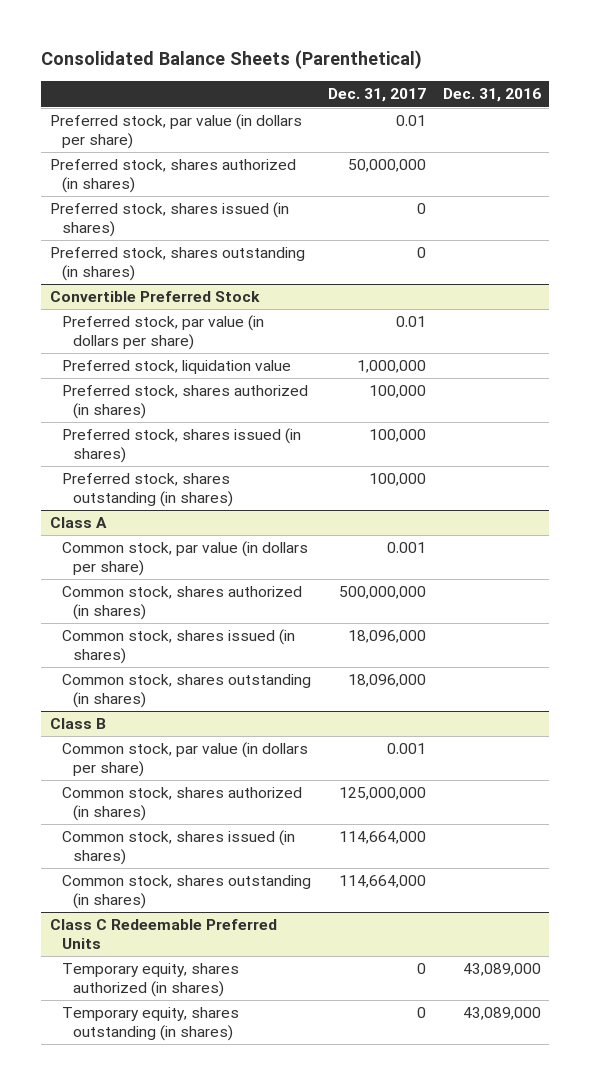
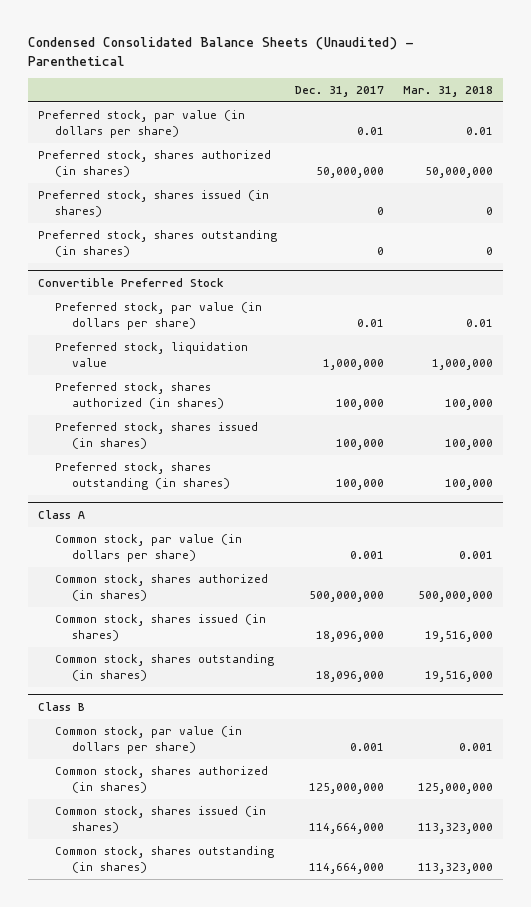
[41,50,423,70] Consolidated Balance Sheets (Parenthetical) -> [28,37,415,66] Condensed Consolidated Balance Sheets (Unaudited) - Parenthetical
[442,88,541,103] Dec. 31, 2016 -> none
none -> [403,86,494,98] Mar. 31, 2018
[49,919,277,949] Class C Redeemable Preferred Units -> none
[61,963,239,997] Temporary equity, shares authorized (in shares) -> none
[61,1007,239,1041] Temporary equity, shares outstanding (in shares) -> none

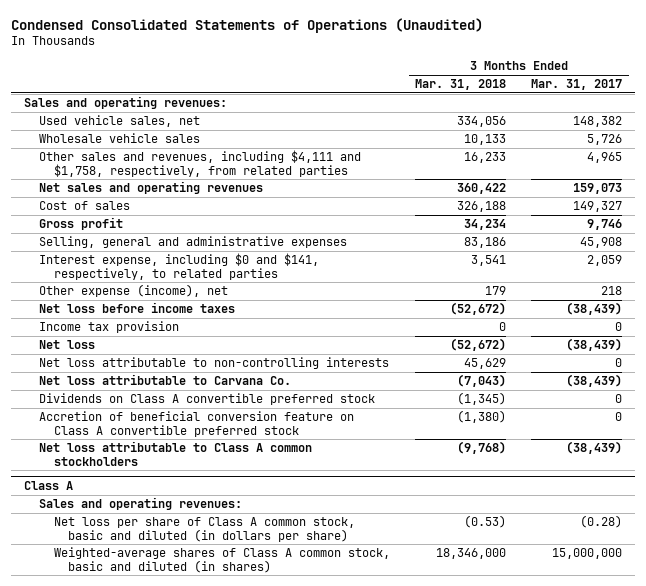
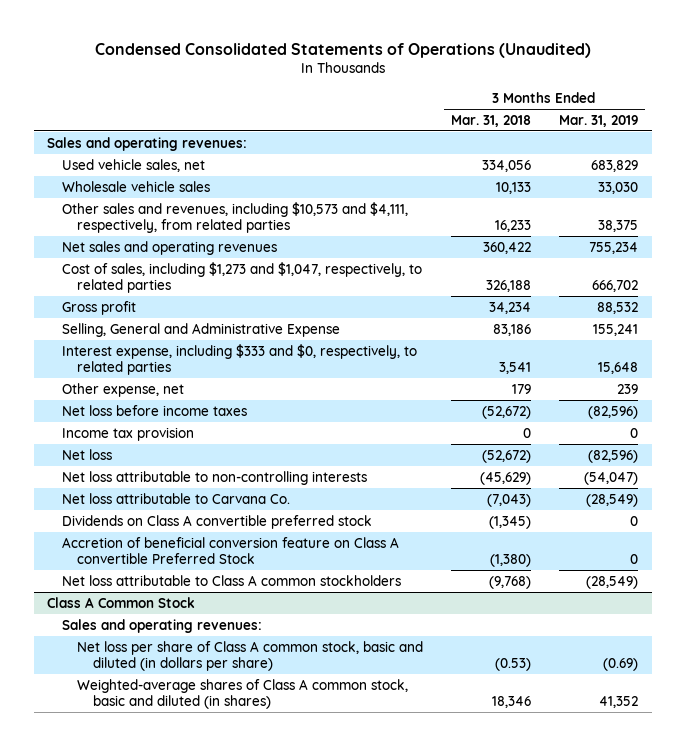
[531,79,623,91] Mar. 31, 2017 -> none
none -> [558,114,638,127] Mar. 31, 2019
[38,150,361,177] Other sales and revenues, including $4,111 and $1,758, respectively, from related parties -> [62,201,409,234] Other sales and revenues, including $10,573 and $4,111, respectively, from related parties
[38,201,130,211] Cost of sales -> [62,261,423,294] Cost of sales, including $1,273 and $1,047, respectively, to related parties
[38,236,347,249] Selling, general and administrative expenses -> [62,322,341,337] Selling, General and Administrative Expense
[38,253,319,280] Interest expense, including $0 and $141, respectively, to related parties -> [62,343,418,376] Interest expense, including $333 and $0, respectively, to related parties
[38,284,228,298] Other expense (income), net -> [62,382,185,397] Other expense, net
[463,358,506,370] 45,629 -> [480,471,532,485] (45,629)
[38,411,354,437] Accretion of beneficial conversion feature on Class A convertible preferred stock -> [62,536,400,565] Accretion of beneficial conversion feature on Class A convertible Preferred Stock
[24,481,74,491] Class A -> [47,596,196,608] Class A Common Stock
[435,548,506,560] 18,346,000 -> [492,696,532,709] 18,346

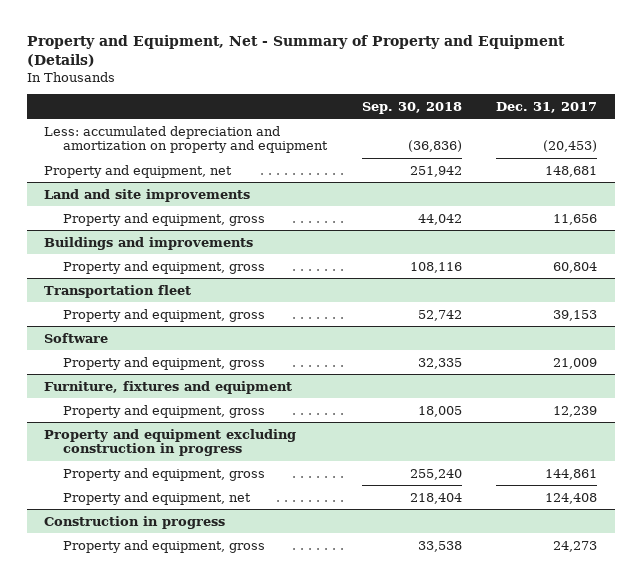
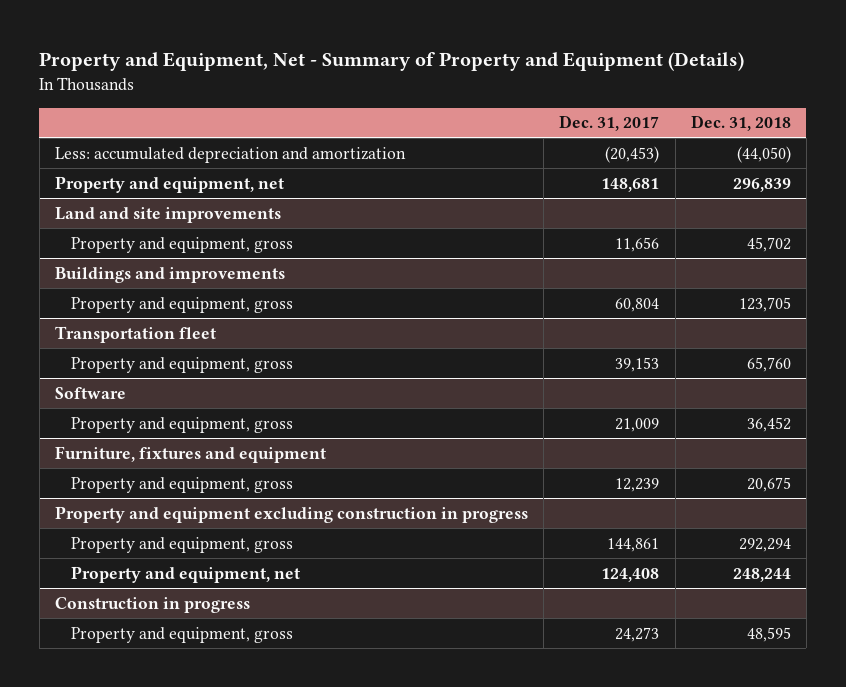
[361,101,462,114] Sep. 30, 2018 -> none
none -> [690,115,791,132] Dec. 31, 2018
[44,125,329,154] Less: accumulated depreciation and amortization on property and equipment -> [54,146,406,163] Less: accumulated depreciation and amortization

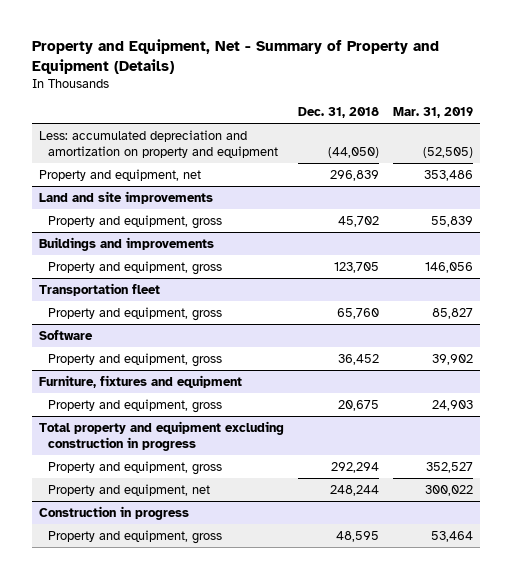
[559,115,660,132] Dec. 31, 2017 -> none
none -> [392,107,473,119] Mar. 31, 2019
[54,146,406,163] Less: accumulated depreciation and amortization -> [38,129,279,158] Less: accumulated depreciation and amortization on property and equipment
[54,505,528,523] Property and equipment excluding construction in progress -> [38,420,284,451] Total property and equipment excluding construction in progress

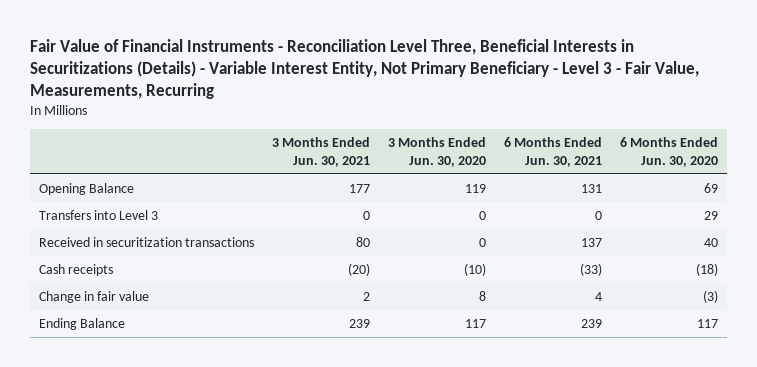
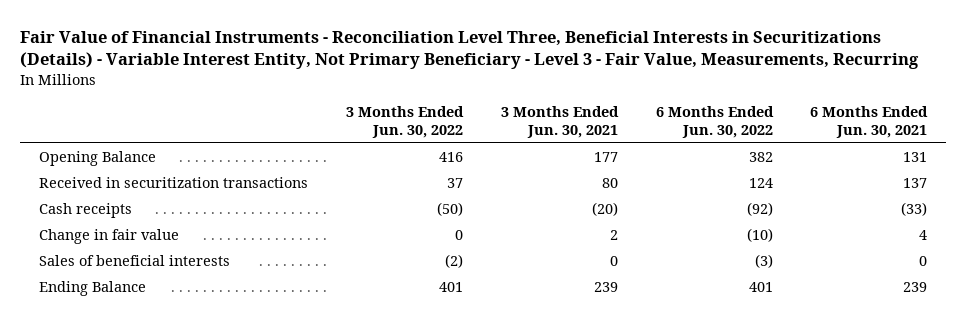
[387,137,486,167] 3 Months Ended Jun. 30, 2020 -> none
[619,137,718,167] 6 Months Ended Jun. 30, 2020 -> none
none -> [345,106,464,139] 3 Months Ended Jun. 30, 2022
none -> [655,106,774,139] 6 Months Ended Jun. 30, 2022
[38,210,158,221] Transfers into Level 3 -> none
none -> [39,255,231,267] Sales of beneficial interests

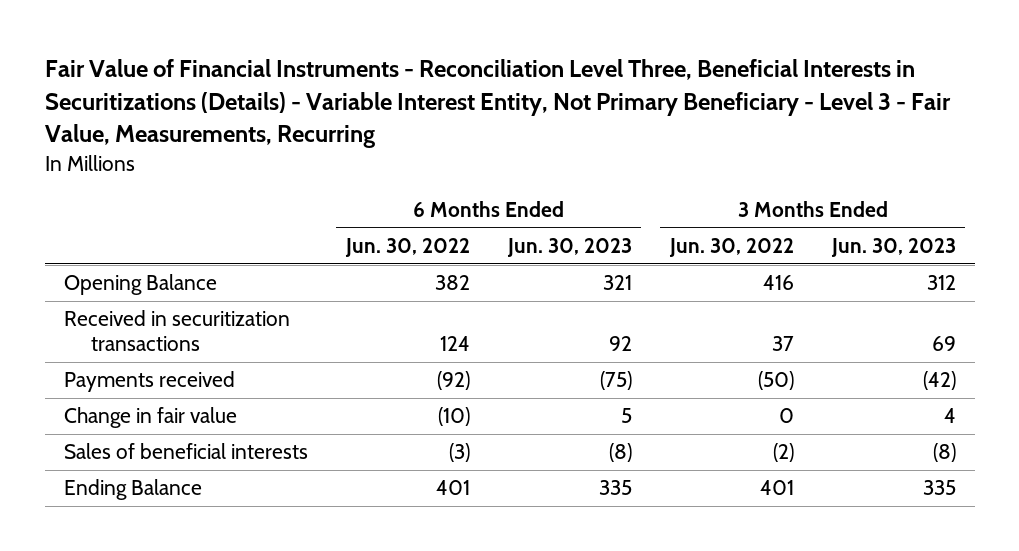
[500,106,619,139] 3 Months Ended Jun. 30, 2021 -> none
[810,106,929,139] 6 Months Ended Jun. 30, 2021 -> none
none -> [506,238,632,258] Jun. 30, 2023
none -> [830,238,956,258] Jun. 30, 2023
[39,203,133,219] Cash receipts -> [63,371,235,393] Payments received

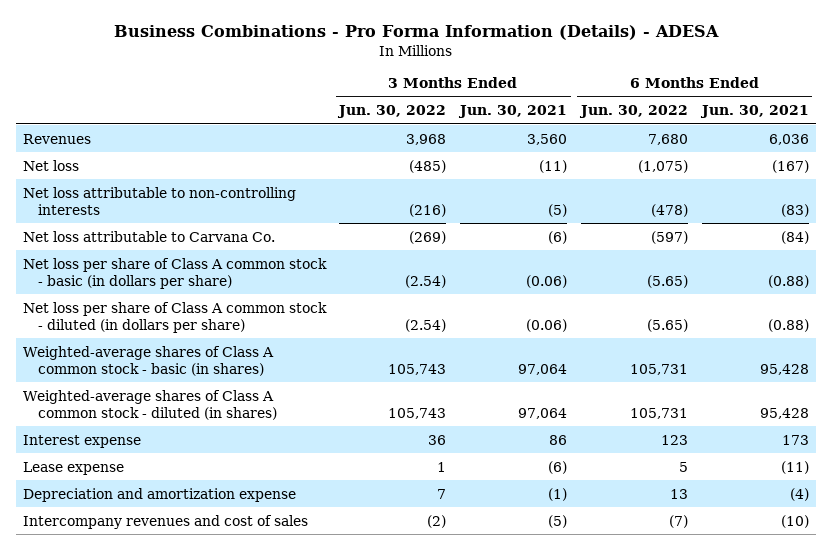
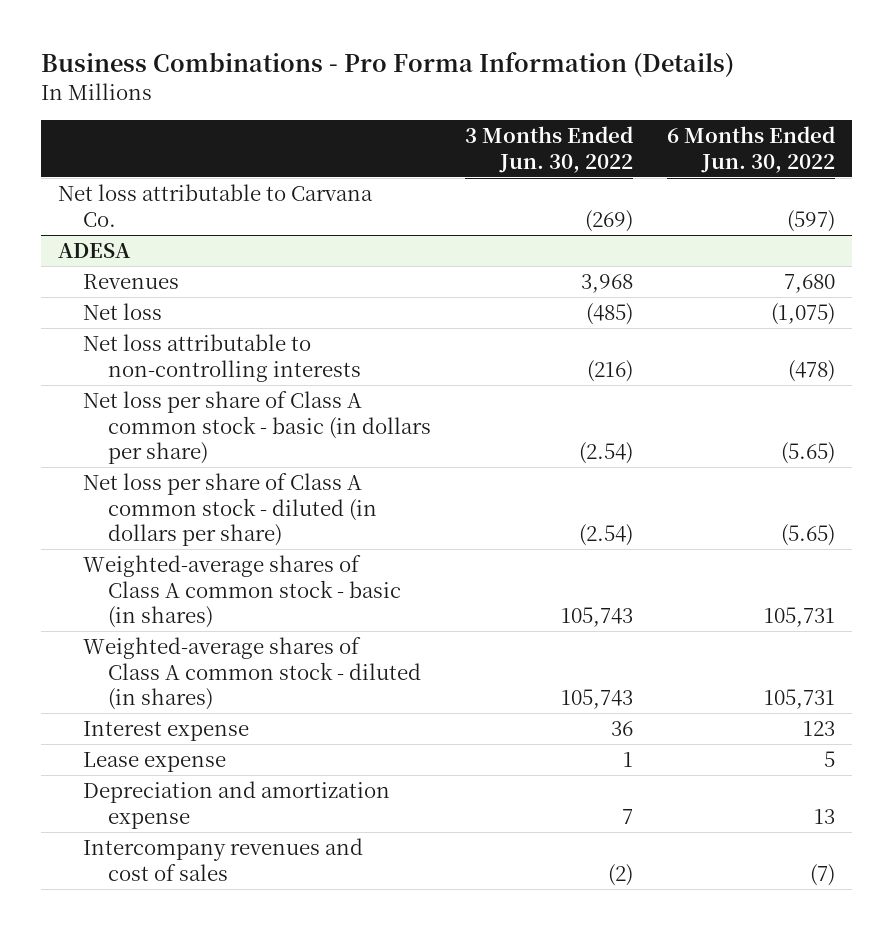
[113,25,719,41] Business Combinations - Pro Forma Information (Details) - ADESA -> [40,52,734,78] Business Combinations - Pro Forma Information (Details)
[458,105,568,119] Jun. 30, 2021 -> none
[699,105,809,119] Jun. 30, 2021 -> none
[22,230,275,242] Net loss attributable to Carvana Co. -> [57,184,373,227] Net loss attributable to Carvana Co.
none -> [57,243,131,259] ADESA

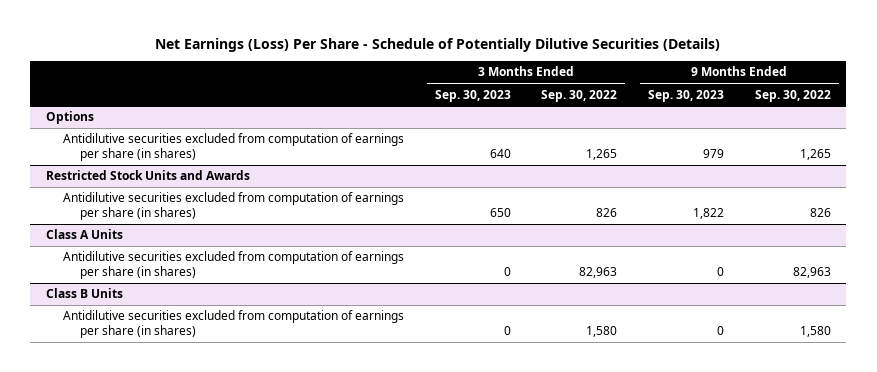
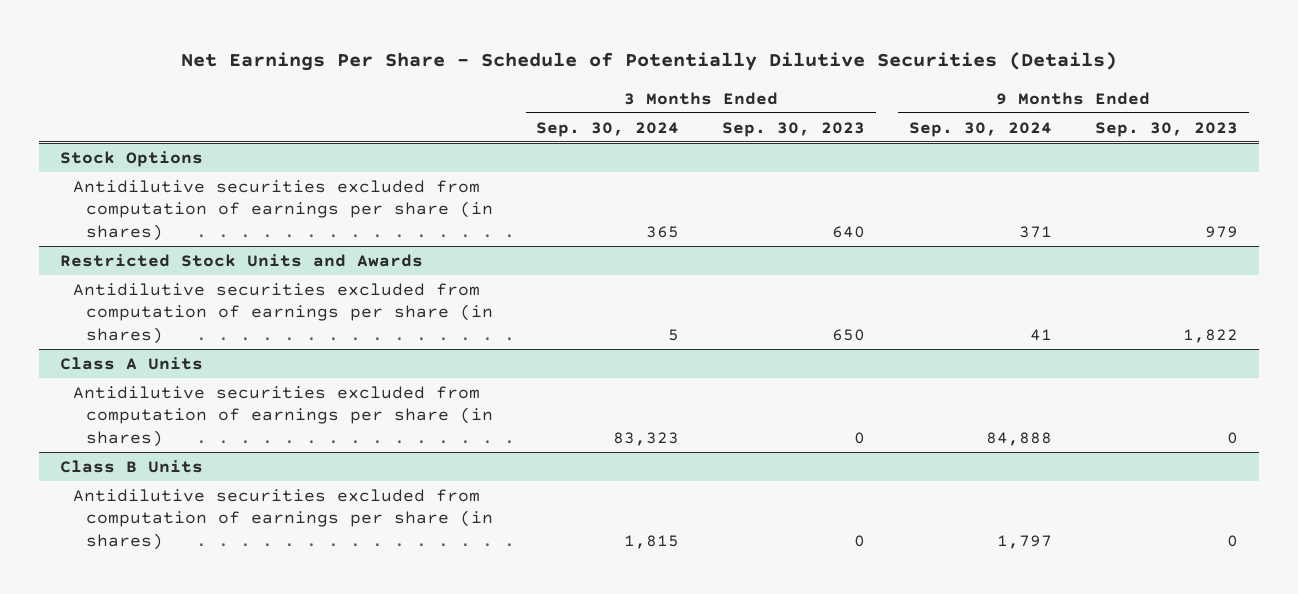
[155,38,721,53] Net Earnings (Loss) Per Share - Schedule of Potentially Dilutive Securities (Details) -> [180,52,1117,72] Net Earnings Per Share - Schedule of Potentially Dilutive Securities (Details)
[541,89,618,102] Sep. 30, 2022 -> none
[754,89,831,102] Sep. 30, 2022 -> none
none -> [536,121,680,137] Sep. 30, 2024
none -> [908,121,1052,137] Sep. 30, 2024
[45,111,94,125] Options -> [60,150,204,167] Stock Options

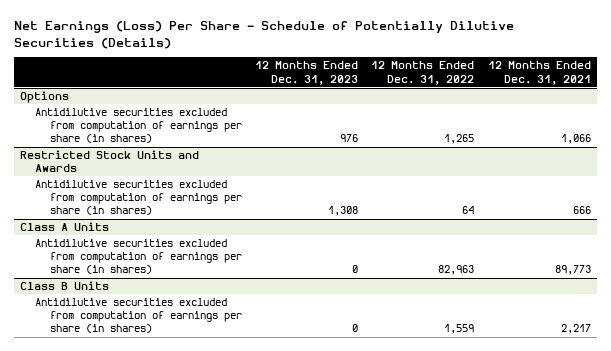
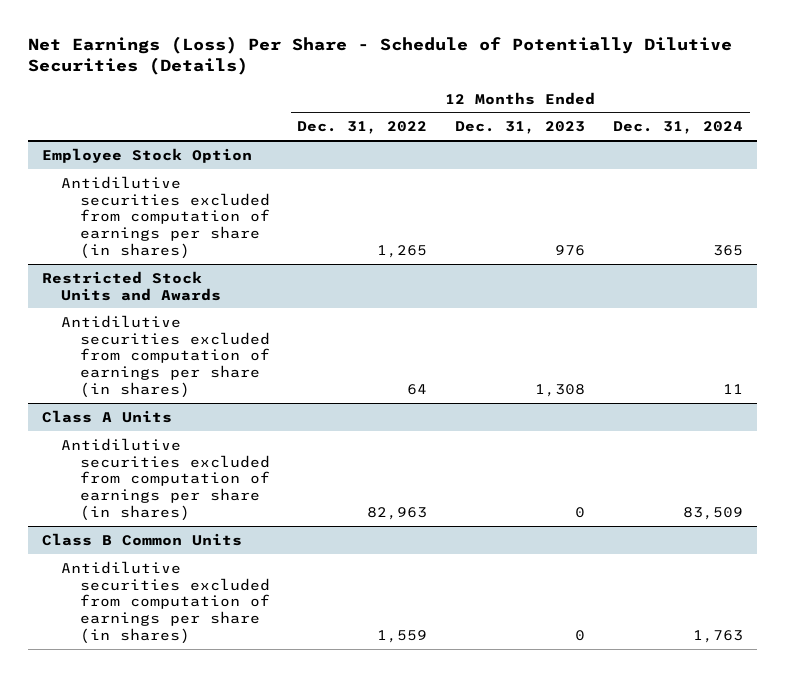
[487,61,591,85] 12 Months Ended Dec. 31, 2021 -> none
none -> [613,121,744,135] Dec. 31, 2024
[20,91,70,104] Options -> [41,147,252,163] Employee Stock Option
[20,281,110,291] Class B Units -> [41,532,242,546] Class B Common Units

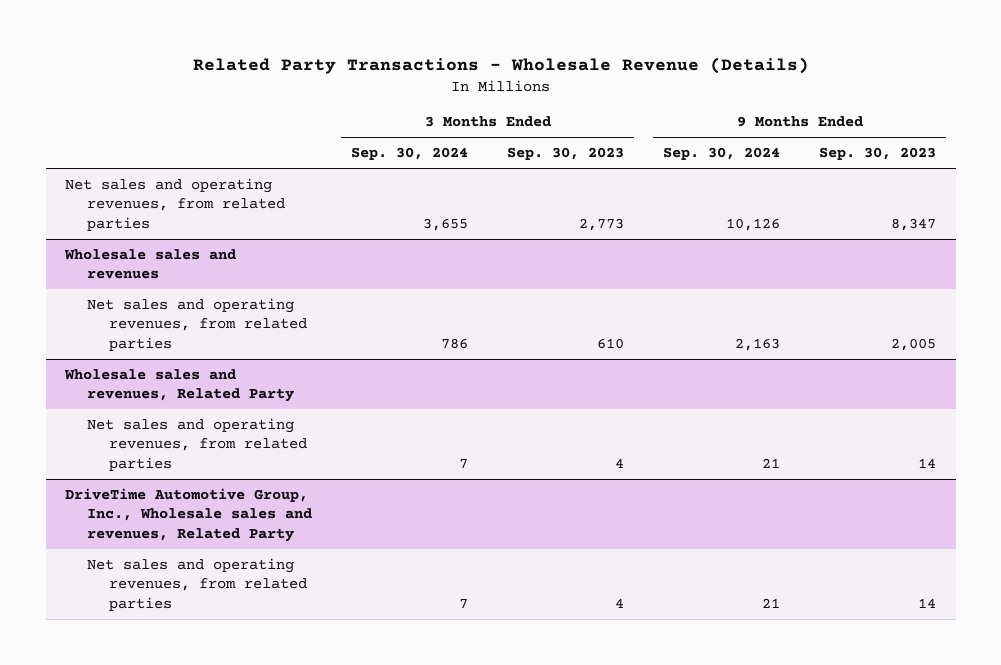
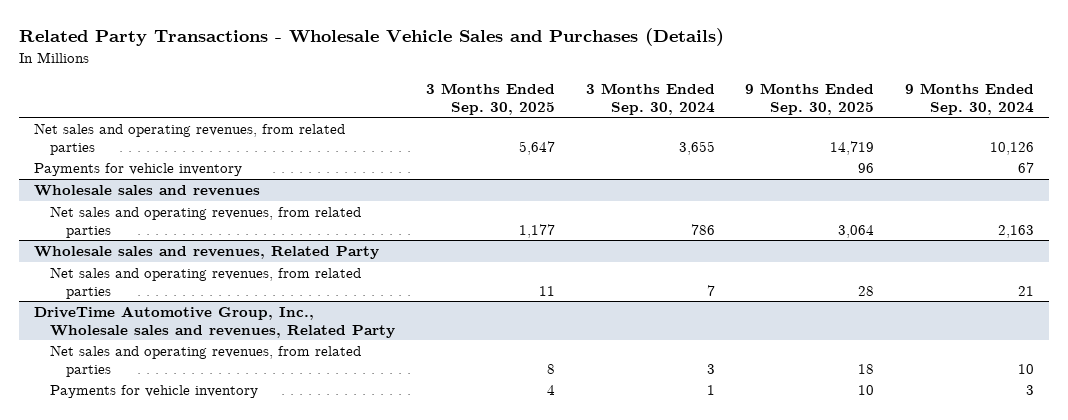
[192,56,809,74] Related Party Transactions - Wholesale Revenue (Details) -> [18,28,724,47] Related Party Transactions - Wholesale Vehicle Sales and Purchases (Details)
[507,147,625,161] Sep. 30, 2023 -> none
[819,147,937,161] Sep. 30, 2023 -> none
none -> [425,83,555,115] 3 Months Ended Sep. 30, 2025
none -> [745,83,875,115] 9 Months Ended Sep. 30, 2025
none -> [34,162,243,176] Payments for vehicle inventory
[459,598,469,609] 7 -> [706,363,715,374] 3
[762,597,781,608] 21 -> [1017,363,1034,374] 10
none -> [50,384,259,398] Payments for vehicle inventory

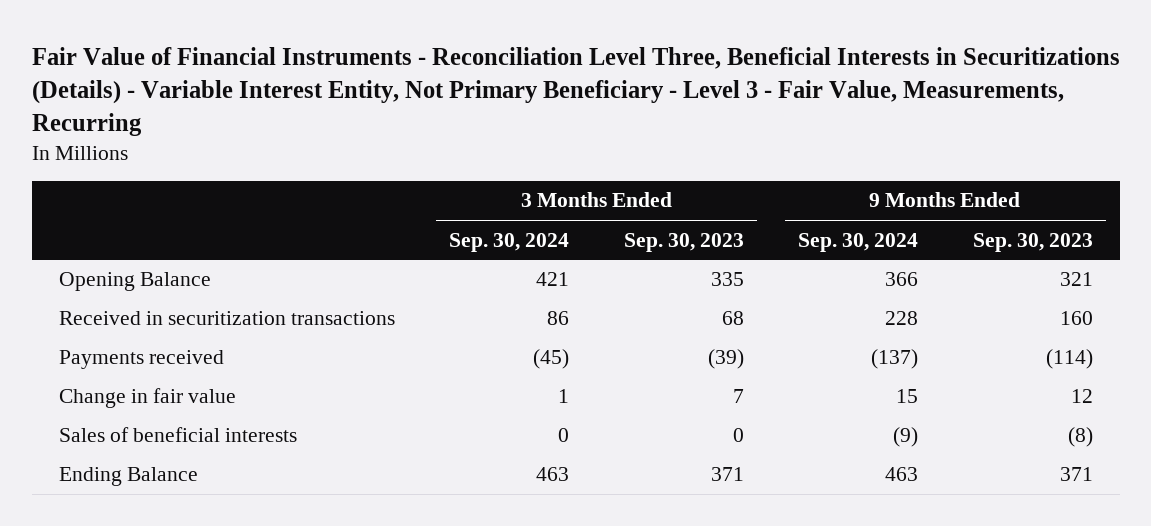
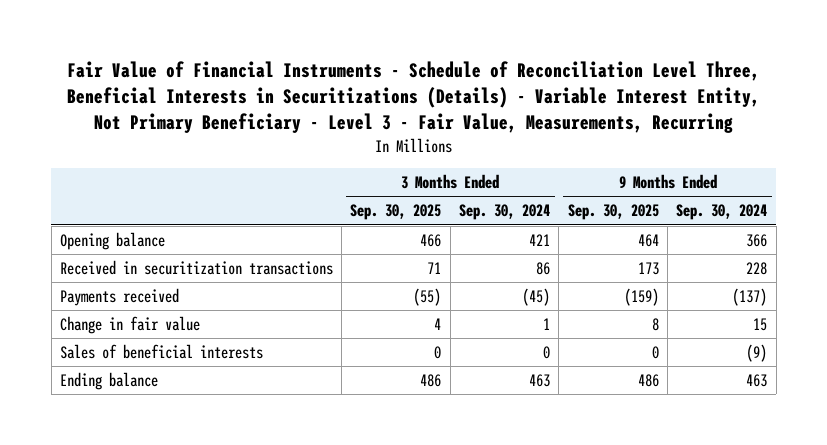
[31,46,1120,136] Fair Value of Financial Instruments - Reconciliation Level Three, Beneficial Interests in Securitizations (Details) - Variable Interest Entity, Not Primary Beneficiary - Level 3 - Fair Value, Measurements, Recurring -> [66,61,760,133] Fair Value of Financial Instruments - Schedule of Reconciliation Level Three, Beneficial Interests in Securitizations (Details) - Variable Interest Entity, Not Primary Beneficiary - Level 3 - Fair Value, Measurements, Recurring
[623,232,744,252] Sep. 30, 2023 -> none
[972,232,1093,252] Sep. 30, 2023 -> none
none -> [350,204,442,221] Sep. 30, 2025
none -> [567,204,659,221] Sep. 30, 2025
[58,272,211,292] Opening Balance -> [59,231,165,250] Opening balance
[58,467,198,487] Ending Balance -> [59,371,158,390] Ending balance

